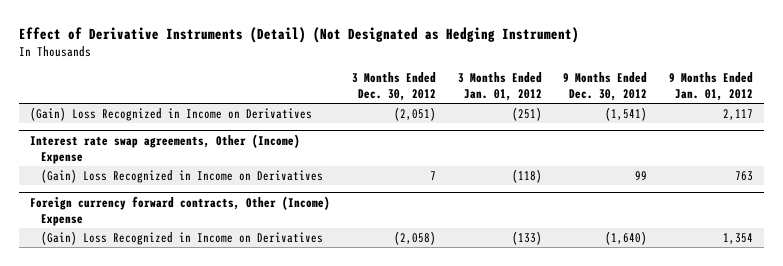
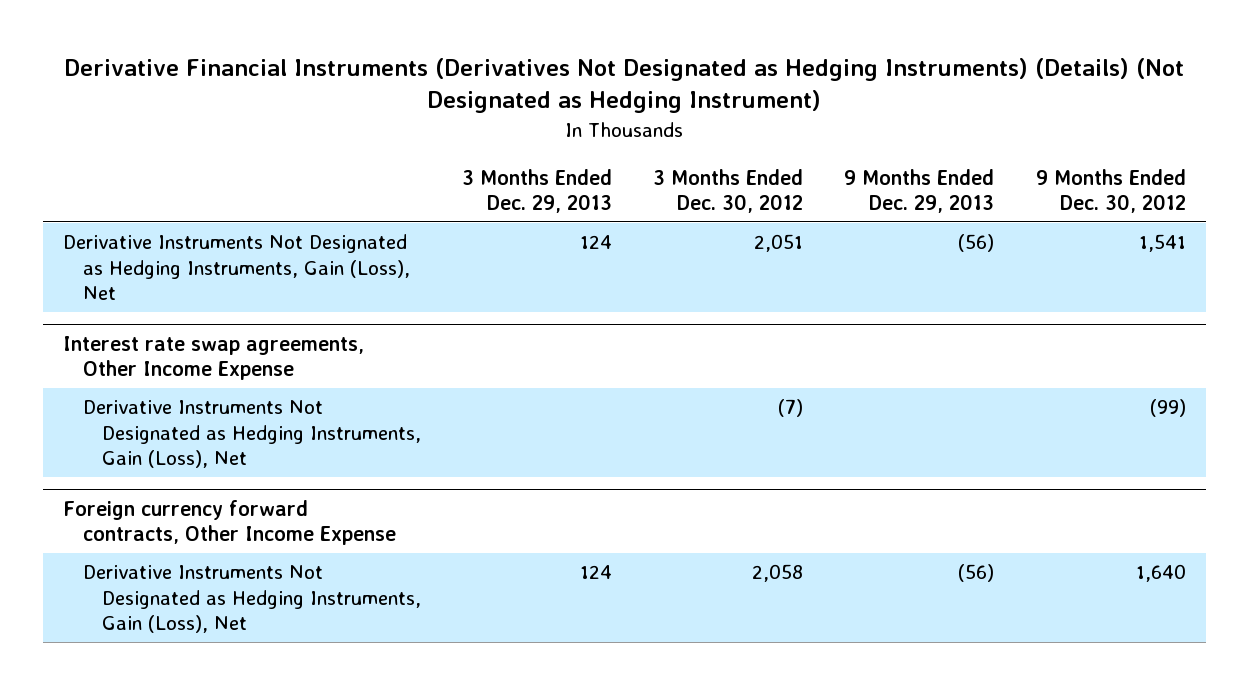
[19,26,580,43] Effect of Derivative Instruments (Detail) (Not Designated as Hedging Instrument) -> [64,57,1185,114] Derivative Financial Instruments (Derivatives Not Designated as Hedging Instruments) (Details) (Not Designated as Hedging Instrument)
[457,72,542,102] 3 Months Ended Jan. 01, 2012 -> none
[669,72,754,102] 9 Months Ended Jan. 01, 2012 -> none
none -> [462,168,613,213] 3 Months Ended Dec. 29, 2013
none -> [844,168,995,213] 9 Months Ended Dec. 29, 2013
[30,106,313,121] (Gain) Loss Recognized in Income on Derivatives -> none
[41,168,324,183] (Gain) Loss Recognized in Income on Derivatives -> none
[41,230,324,245] (Gain) Loss Recognized in Income on Derivatives -> none
none -> [63,234,410,300] Derivative Instruments Not Designated as Hedging Instruments, Gain (Loss), Net
[30,133,301,164] Interest rate swap agreements, Other (Income) Expense -> [63,336,365,381] Interest rate swap agreements, Other Income Expense
none -> [82,400,422,468] Derivative Instruments Not Designated as Hedging Instruments, Gain (Loss), Net
[30,195,331,226] Foreign currency forward contracts, Other (Income) Expense -> [63,500,396,546] Foreign currency forward contracts, Other Income Expense
none -> [82,565,422,633] Derivative Instruments Not Designated as Hedging Instruments, Gain (Loss), Net

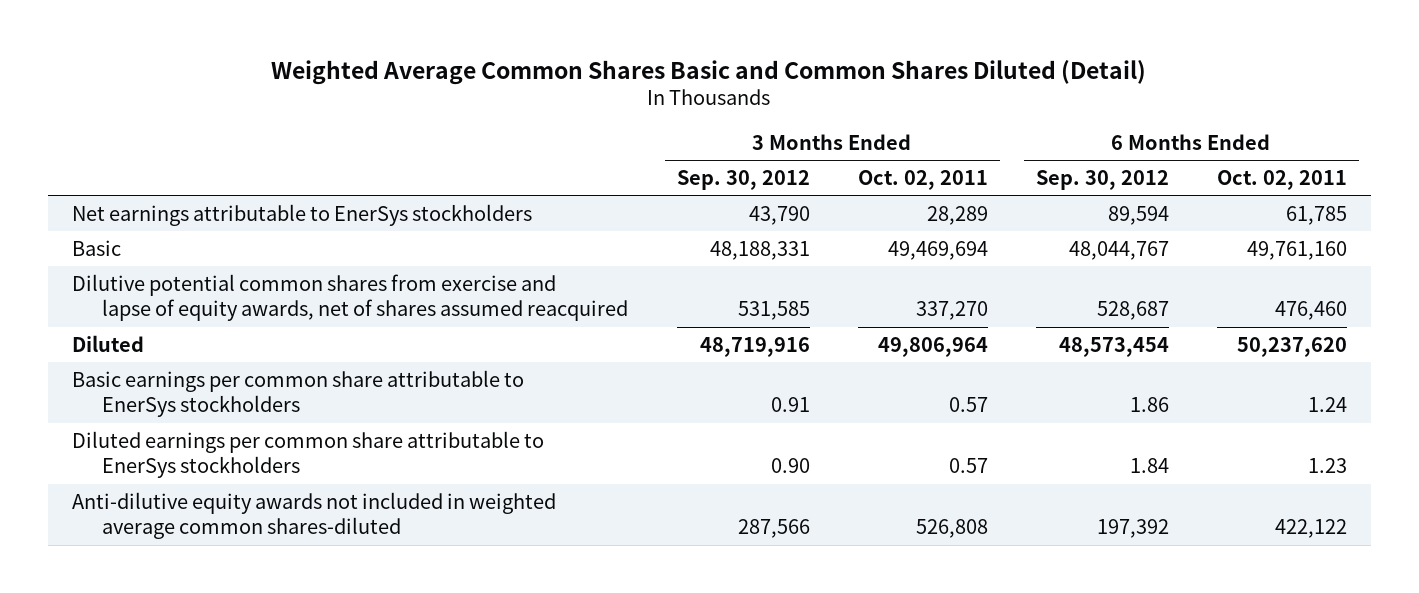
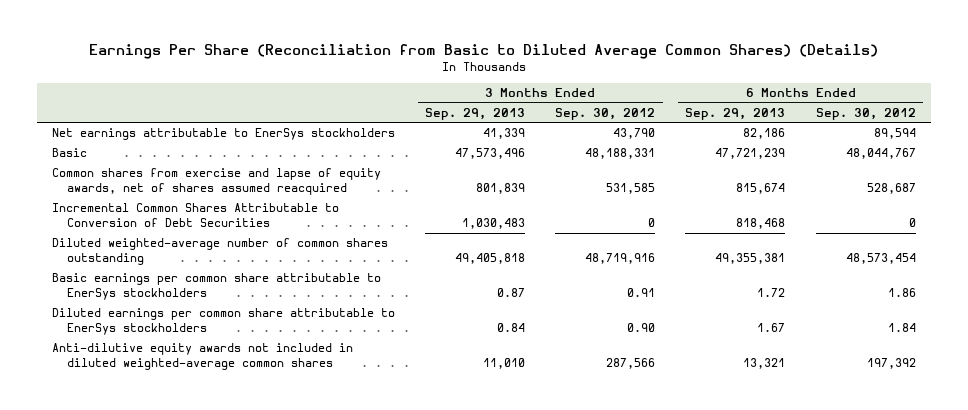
[271,59,1147,85] Weighted Average Common Shares Basic and Common Shares Diluted (Detail) -> [88,44,878,60] Earnings Per Share (Reconciliation from Basic to Diluted Average Common Shares) (Details)
[857,170,988,191] Oct. 02, 2011 -> none
[1216,170,1347,191] Oct. 02, 2011 -> none
none -> [425,108,526,121] Sep. 29, 2013
none -> [685,108,786,121] Sep. 29, 2013
[71,273,629,322] Dilutive potential common shares from exercise and lapse of equity awards, net of shares assumed reacquired -> [52,168,382,196] Common shares from exercise and lapse of equity awards, net of shares assumed reacquired
none -> [52,203,340,228] Incremental Common Shares Attributable to Conversion of Debt Securities
[71,334,144,352] Diluted -> [52,238,389,266] Diluted weighted-average number of common shares outstanding
[71,491,556,540] Anti-dilutive equity awards not included in weighted average common shares-diluted -> [52,343,354,371] Anti-dilutive equity awards not included in diluted weighted-average common shares

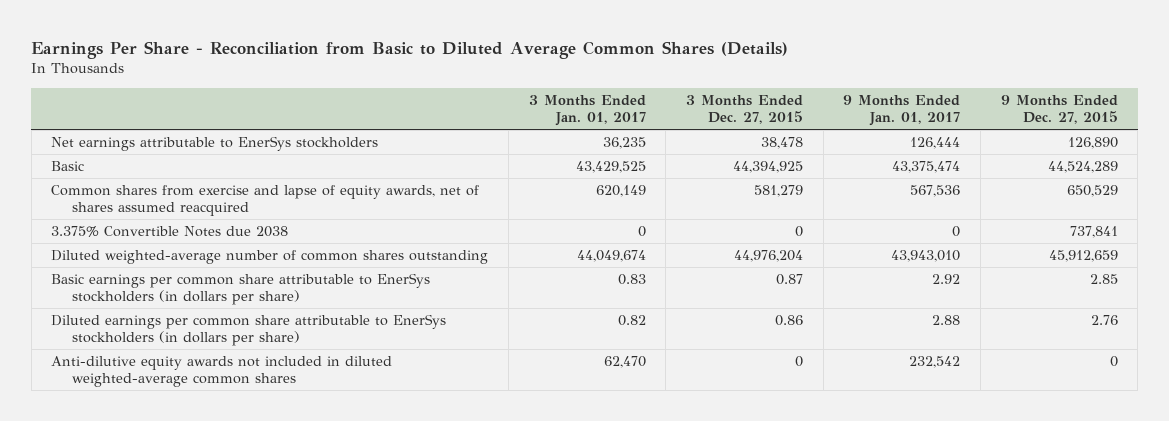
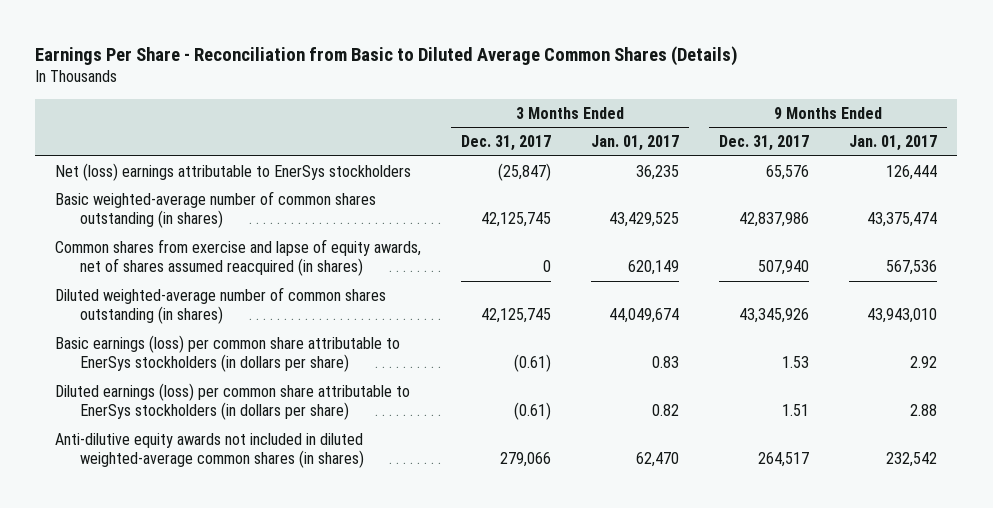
[685,95,803,125] 3 Months Ended Dec. 27, 2015 -> none
[1000,95,1118,125] 9 Months Ended Dec. 27, 2015 -> none
none -> [461,135,552,152] Dec. 31, 2017
none -> [719,135,810,152] Dec. 31, 2017
[51,226,289,238] 3.375% Convertible Notes due 2038 -> none
[51,136,379,152] Net earnings attributable to EnerSys stockholders -> [55,162,412,181] Net (loss) earnings attributable to EnerSys stockholders
[51,161,85,172] Basic -> [55,190,377,229] Basic weighted-average number of common shares outstanding (in shares)
[51,185,480,217] Common shares from exercise and lapse of equity awards, net of shares assumed reacquired -> [55,238,422,277] Common shares from exercise and lapse of equity awards, net of shares assumed reacquired (in shares)
[51,250,489,265] Diluted weighted-average number of common shares outstanding -> [55,286,387,325] Diluted weighted-average number of common shares outstanding (in shares)
[51,273,431,306] Basic earnings per common share attributable to EnerSys stockholders (in dollars per share) -> [55,334,401,373] Basic earnings (loss) per common share attributable to EnerSys stockholders (in dollars per share)
[51,314,447,347] Diluted earnings per common share attributable to EnerSys stockholders (in dollars per share) -> [55,382,411,421] Diluted earnings (loss) per common share attributable to EnerSys stockholders (in dollars per share)
[51,356,393,388] Anti-dilutive equity awards not included in diluted weighted-average common shares -> [55,432,365,469] Anti-dilutive equity awards not included in diluted weighted-average common shares (in shares)

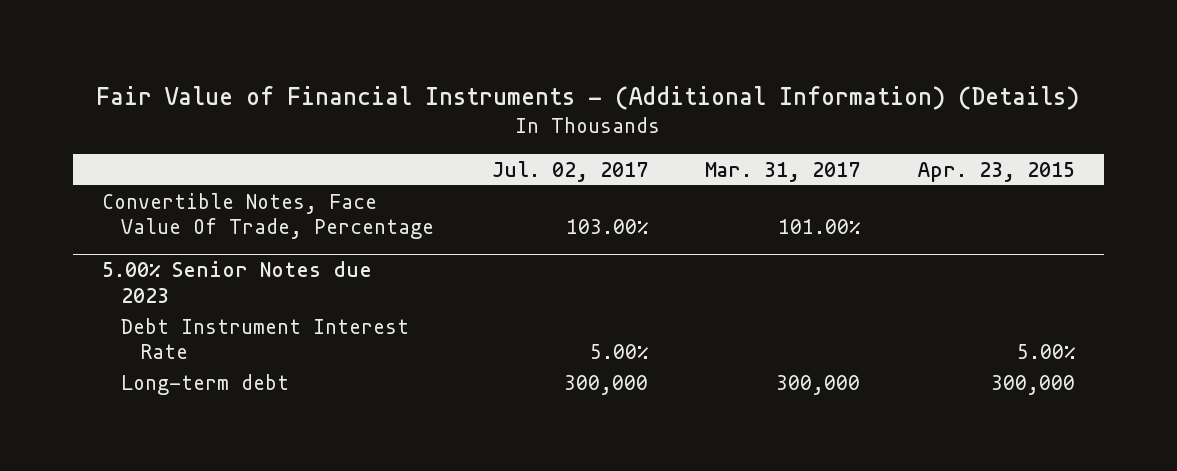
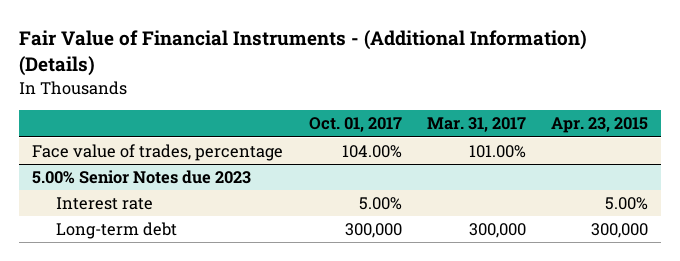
[491,160,648,182] Jul. 02, 2017 -> none
none -> [308,117,402,133] Oct. 01, 2017
[101,192,434,239] Convertible Notes, Face Value Of Trade, Percentage -> [32,144,284,162] Face value of trades, percentage
[120,317,409,359] Debt Instrument Interest Rate -> [56,197,154,211] Interest rate

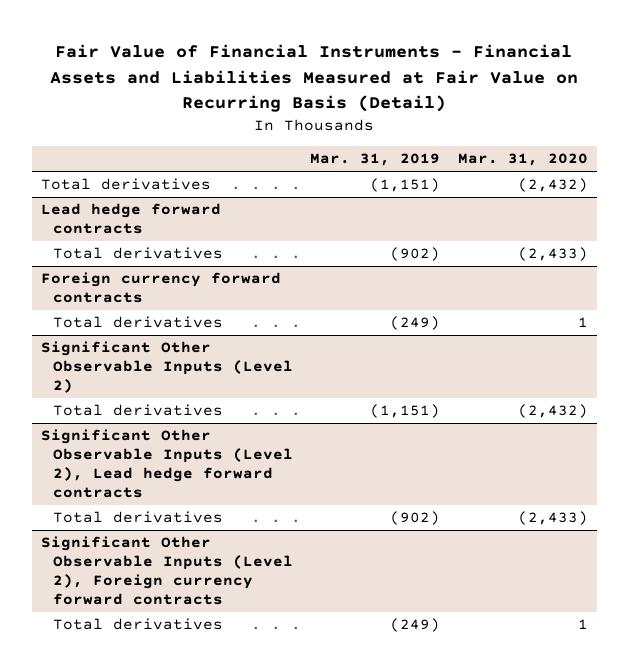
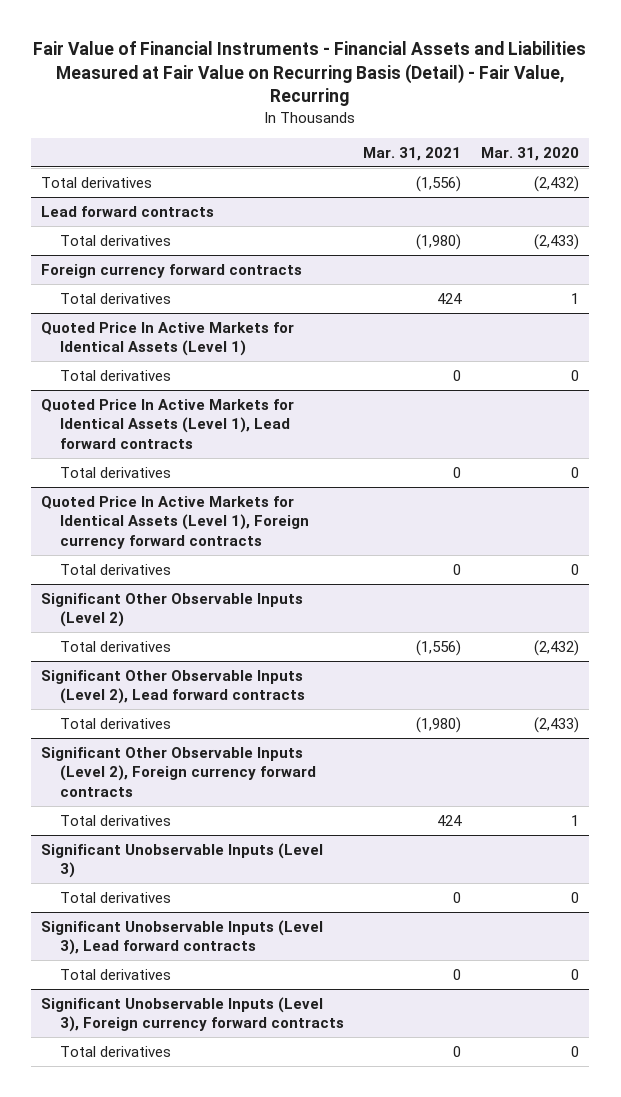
[50,44,579,112] Fair Value of Financial Instruments - Financial Assets and Liabilities Measured at Fair Value on Recurring Basis (Detail) -> [33,40,587,107] Fair Value of Financial Instruments - Financial Assets and Liabilities Measured at Fair Value on Recurring Basis (Detail) - Fair Value, Recurring
[310,153,441,167] Mar. 31, 2019 -> none
none -> [363,146,462,161] Mar. 31, 2021
[41,203,222,235] Lead hedge forward contracts -> [41,205,215,217] Lead forward contracts
none -> [41,321,295,357] Quoted Price In Active Markets for Identical Assets (Level 1)
none -> [59,369,171,381] Total derivatives
none -> [41,398,295,449] Quoted Price In Active Markets for Identical Assets (Level 1), Lead forward contracts
none -> [59,466,171,478] Total derivatives
none -> [41,495,309,549] Quoted Price In Active Markets for Identical Assets (Level 1), Foreign currency forward contracts
none -> [59,563,171,575] Total derivatives
[41,429,293,498] Significant Other Observable Inputs (Level 2), Lead hedge forward contracts -> [41,669,305,705] Significant Other Observable Inputs (Level 2), Lead forward contracts
none -> [41,842,324,879] Significant Unobservable Inputs (Level 3)
none -> [59,891,171,903] Total derivatives
none -> [41,919,324,956] Significant Unobservable Inputs (Level 3), Lead forward contracts
none -> [59,968,171,980] Total derivatives
none -> [41,996,344,1033] Significant Unobservable Inputs (Level 3), Foreign currency forward contracts
none -> [59,1045,171,1057] Total derivatives

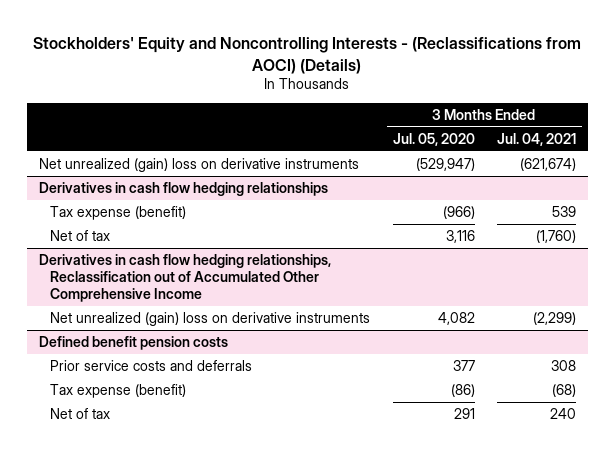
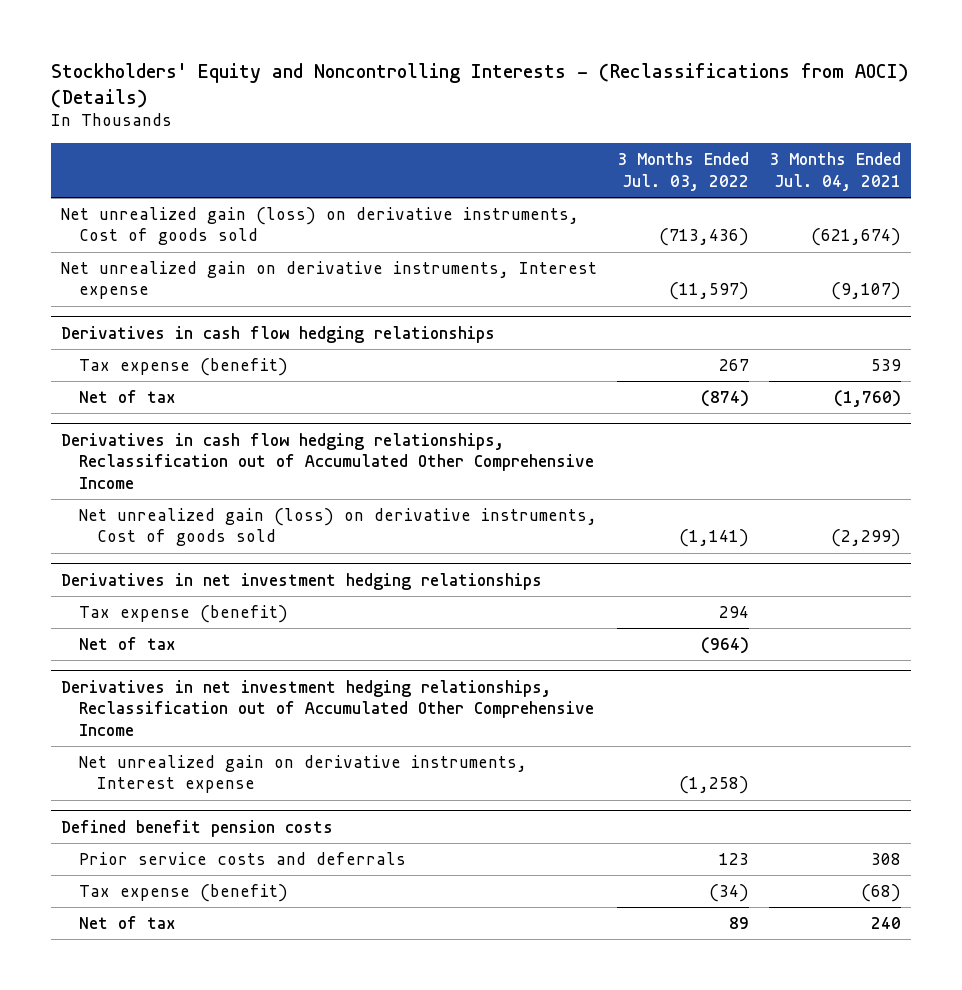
[392,132,475,146] Jul. 05, 2020 -> none
none -> [617,152,750,191] 3 Months Ended Jul. 03, 2022
[38,157,359,172] Net unrealized (gain) loss on derivative instruments -> [61,207,580,246] Net unrealized gain (loss) on derivative instruments, Cost of goods sold
none -> [61,261,598,300] Net unrealized gain on derivative instruments, Interest expense
[49,311,370,326] Net unrealized (gain) loss on derivative instruments -> [79,508,598,547] Net unrealized gain (loss) on derivative instruments, Cost of goods sold
none -> [61,572,543,590] Derivatives in net investment hedging relationships
none -> [79,605,289,624] Tax expense (benefit)
none -> [79,637,177,651] Net of tax
none -> [61,679,595,736] Derivatives in net investment hedging relationships, Reclassification out of Accumulated Other Comprehensive Income
none -> [79,755,528,794] Net unrealized gain on derivative instruments, Interest expense

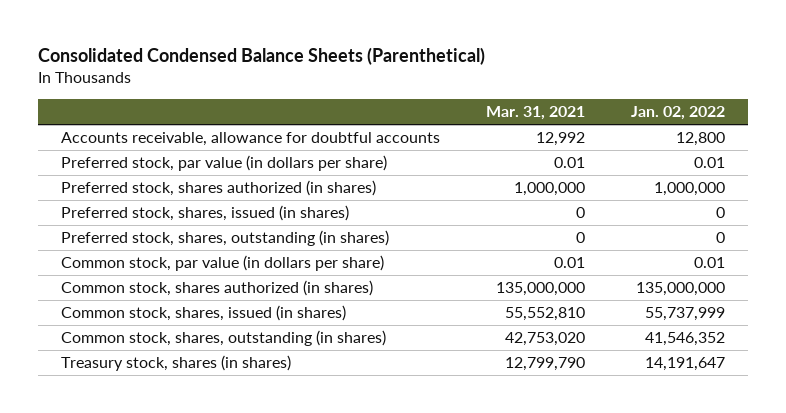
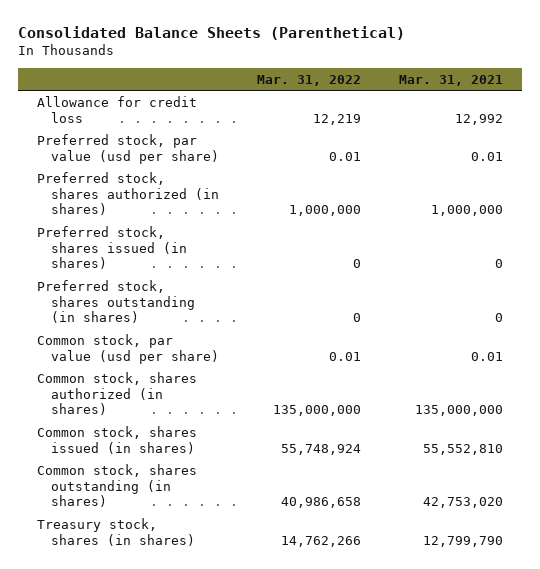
[38,47,486,66] Consolidated Condensed Balance Sheets (Parenthetical) -> [17,25,405,40] Consolidated Balance Sheets (Parenthetical)
[631,106,726,121] Jan. 02, 2022 -> none
none -> [256,74,361,86] Mar. 31, 2022
[61,132,441,147] Accounts receivable, allowance for doubtful accounts -> [36,95,197,123] Allowance for credit loss
[61,155,388,172] Preferred stock, par value (in dollars per share) -> [36,133,219,164] Preferred stock, par value (usd per share)
[61,205,350,222] Preferred stock, shares, issued (in shares) -> [36,225,187,270] Preferred stock, shares issued (in shares)
[61,230,390,247] Preferred stock, shares, outstanding (in shares) -> [36,279,195,324] Preferred stock, shares outstanding (in shares)
[61,255,385,272] Common stock, par value (in dollars per share) -> [36,333,219,364] Common stock, par value (usd per share)
[61,305,347,322] Common stock, shares, issued (in shares) -> [36,425,197,454] Common stock, shares issued (in shares)
[61,330,387,347] Common stock, shares, outstanding (in shares) -> [36,463,197,508] Common stock, shares outstanding (in shares)

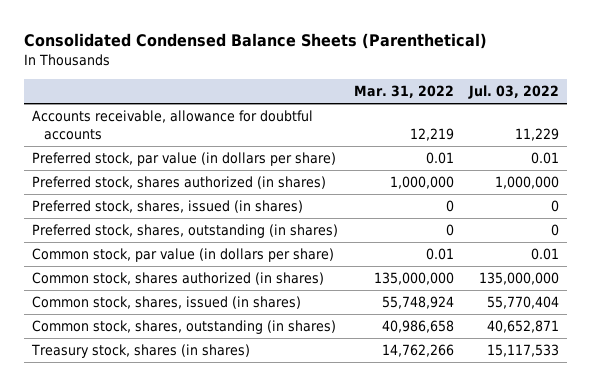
[17,25,405,40] Consolidated Balance Sheets (Parenthetical) -> [24,33,488,50] Consolidated Condensed Balance Sheets (Parenthetical)
[399,74,504,86] Mar. 31, 2021 -> none
none -> [468,85,560,100] Jul. 03, 2022
[36,95,197,123] Allowance for credit loss -> [32,110,314,140] Accounts receivable, allowance for doubtful accounts
[36,133,219,164] Preferred stock, par value (usd per share) -> [32,152,337,167] Preferred stock, par value (in dollars per share)
[36,225,187,270] Preferred stock, shares issued (in shares) -> [32,200,304,214] Preferred stock, shares, issued (in shares)
[36,279,195,324] Preferred stock, shares outstanding (in shares) -> [32,224,339,239] Preferred stock, shares, outstanding (in shares)
[36,333,219,364] Common stock, par value (usd per share) -> [32,248,335,263] Common stock, par value (in dollars per share)
[36,425,197,454] Common stock, shares issued (in shares) -> [32,296,302,310] Common stock, shares, issued (in shares)
[36,463,197,508] Common stock, shares outstanding (in shares) -> [32,320,337,335] Common stock, shares, outstanding (in shares)

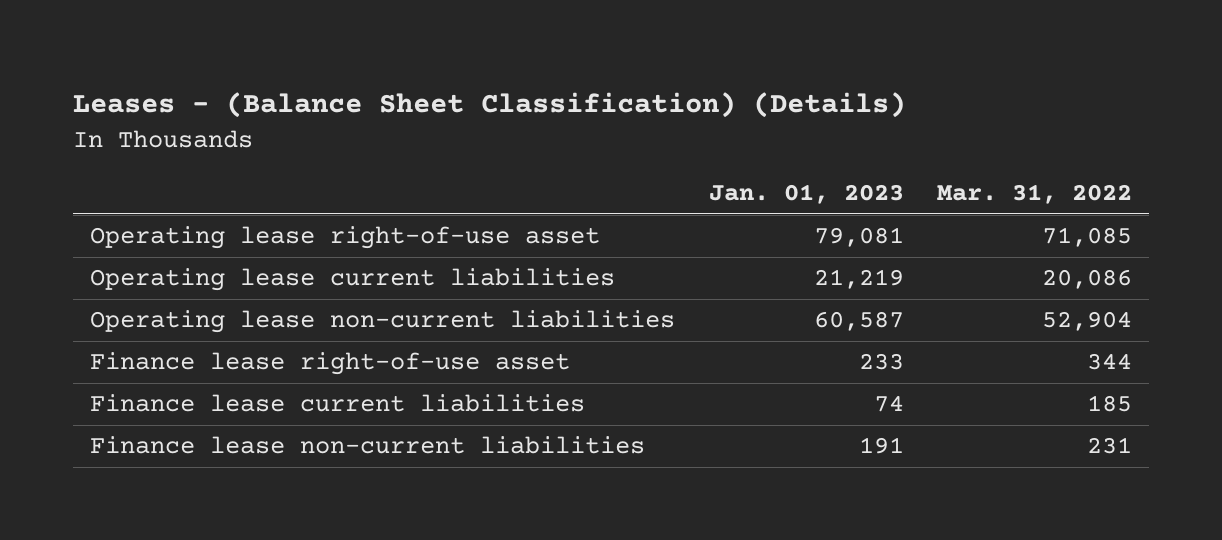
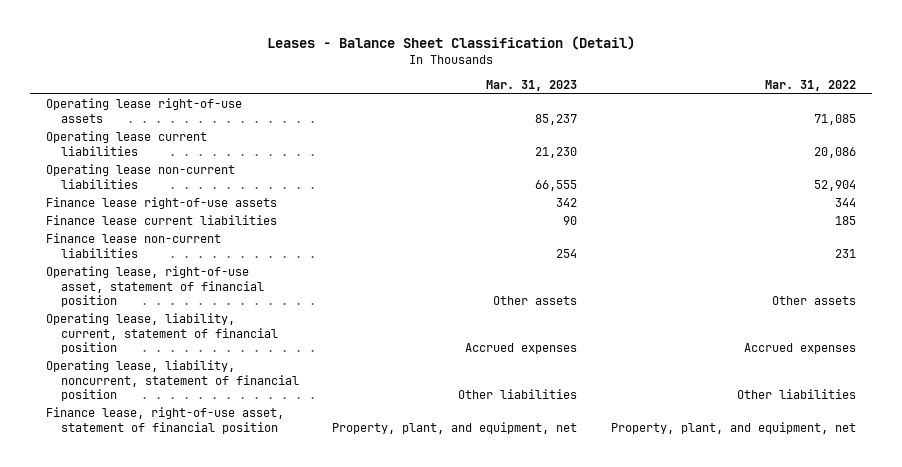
[73,92,907,119] Leases - (Balance Sheet Classification) (Details) -> [267,35,636,50] Leases - Balance Sheet Classification (Detail)
[708,184,904,205] Jan. 01, 2023 -> none
none -> [486,79,578,91] Mar. 31, 2023
[89,226,600,250] Operating lease right-of-use asset -> [46,98,243,123] Operating lease right-of-use assets
[89,352,570,376] Finance lease right-of-use asset -> [46,197,278,210] Finance lease right-of-use assets
none -> [46,266,265,308] Operating lease, right-of-use asset, statement of financial position
none -> [46,313,279,355] Operating lease, liability, current, statement of financial position
none -> [46,360,300,402] Operating lease, liability, noncurrent, statement of financial position
none -> [46,407,285,434] Finance lease, right-of-use asset, statement of financial position

